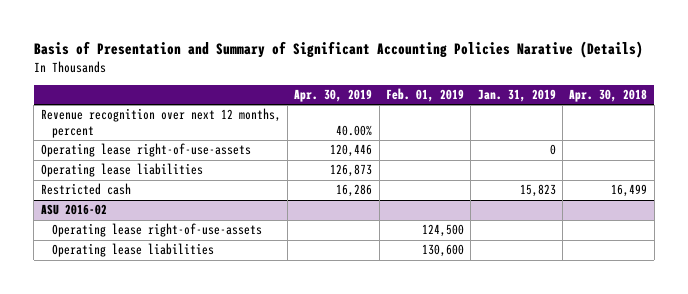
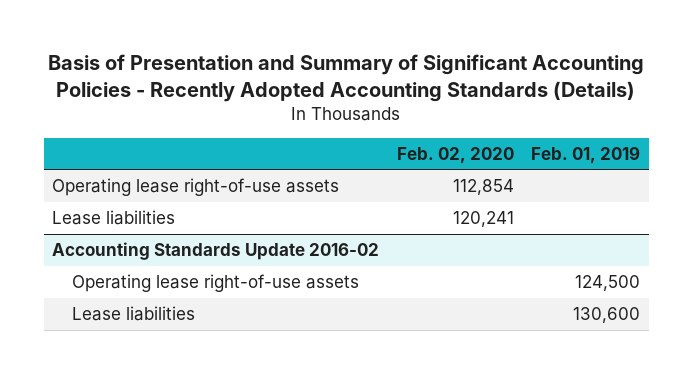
[33,41,643,59] Basis of Presentation and Summary of Significant Accounting Policies Narative (Details) -> [48,54,645,103] Basis of Presentation and Summary of Significant Accounting Policies - Recently Adopted Accounting Standards (Details)
[294,88,373,102] Apr. 30, 2019 -> none
[477,88,556,102] Jan. 31, 2019 -> none
[569,88,648,102] Apr. 30, 2018 -> none
none -> [396,146,514,164] Feb. 02, 2020
[40,108,281,138] Revenue recognition over next 12 months, percent -> none
[40,183,131,196] Restricted cash -> none
[40,143,251,158] Operating lease right-of-use-assets -> [52,178,340,197] Operating lease right-of-use assets
[40,163,203,178] Operating lease liabilities -> [52,210,176,226] Lease liabilities
[40,204,107,216] ASU 2016-02 -> [52,242,380,261] Accounting Standards Update 2016-02
[52,223,263,238] Operating lease right-of-use-assets -> [71,274,359,293] Operating lease right-of-use assets
[52,243,215,258] Operating lease liabilities -> [71,306,195,322] Lease liabilities

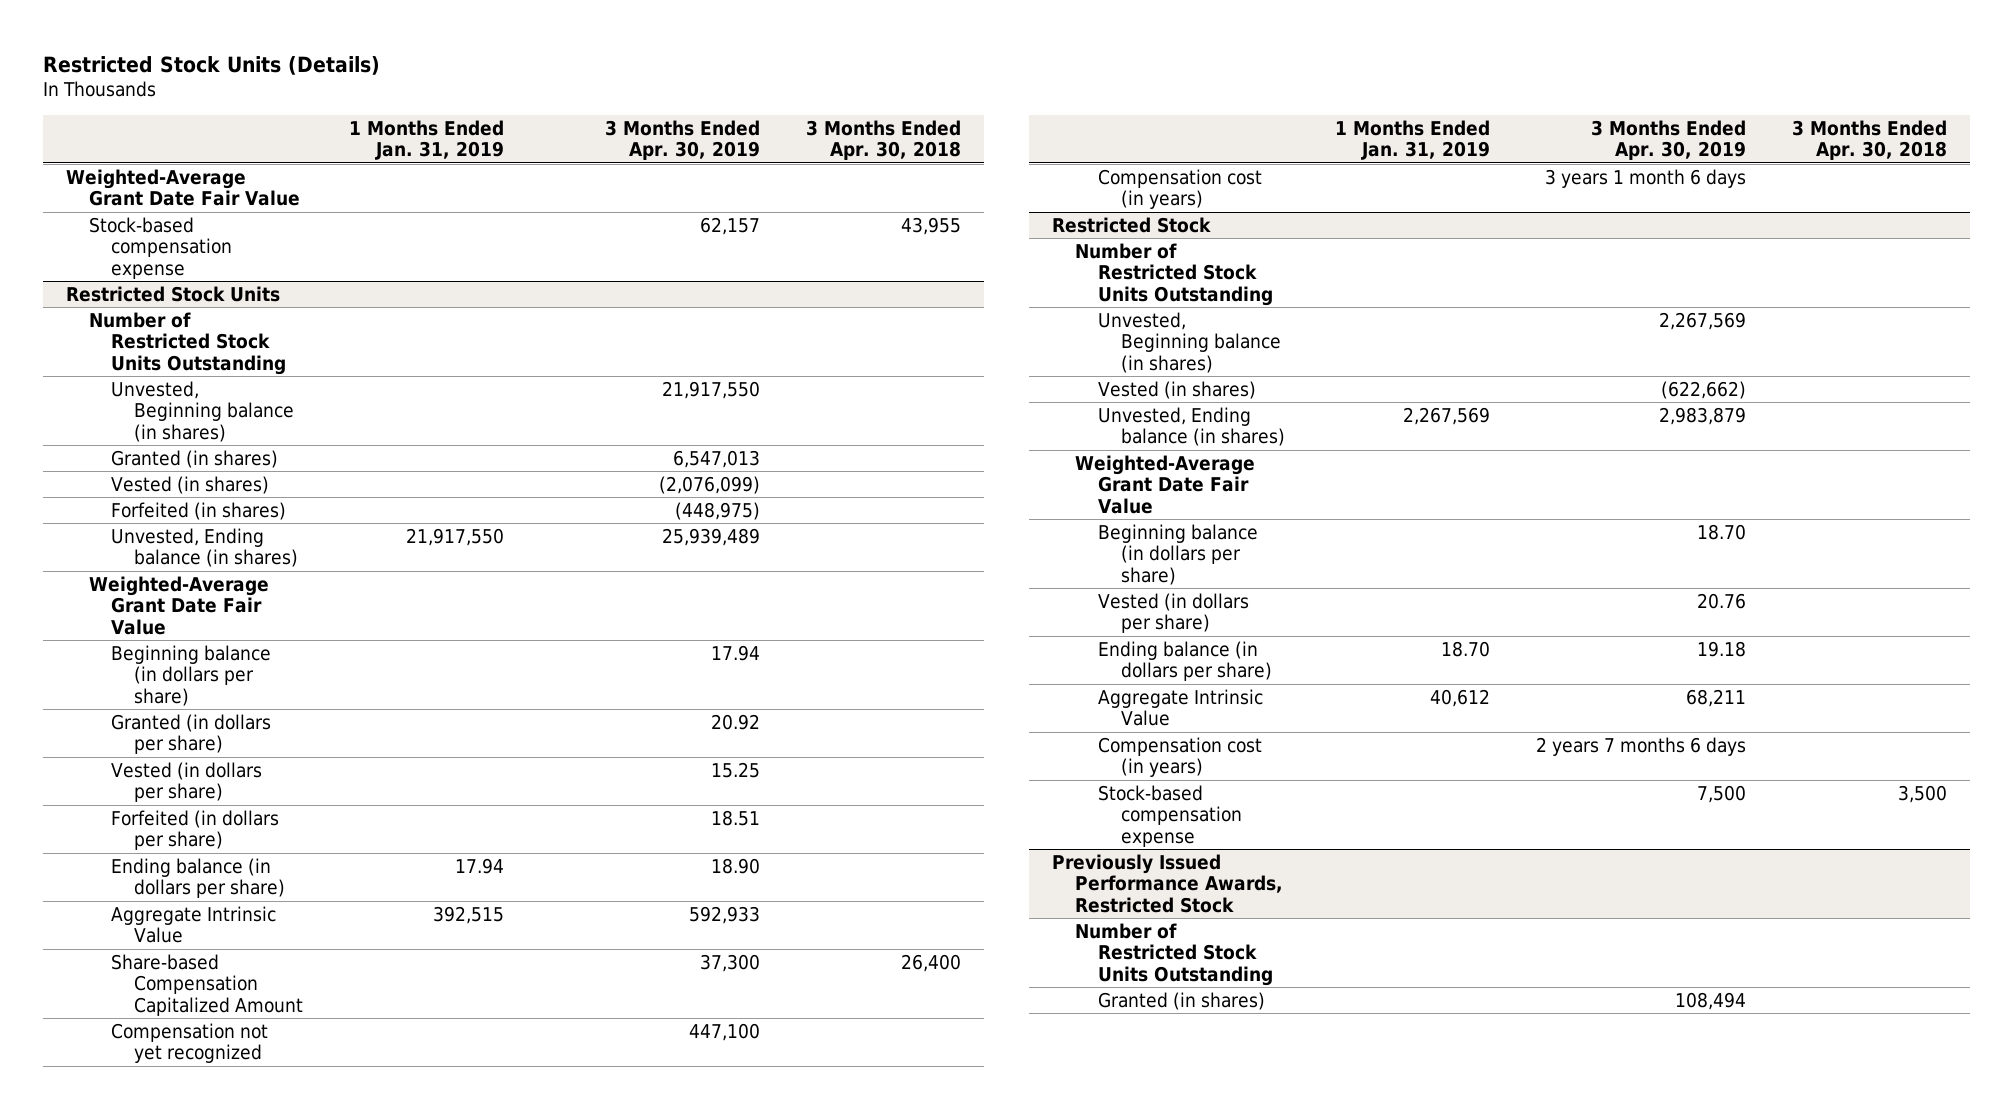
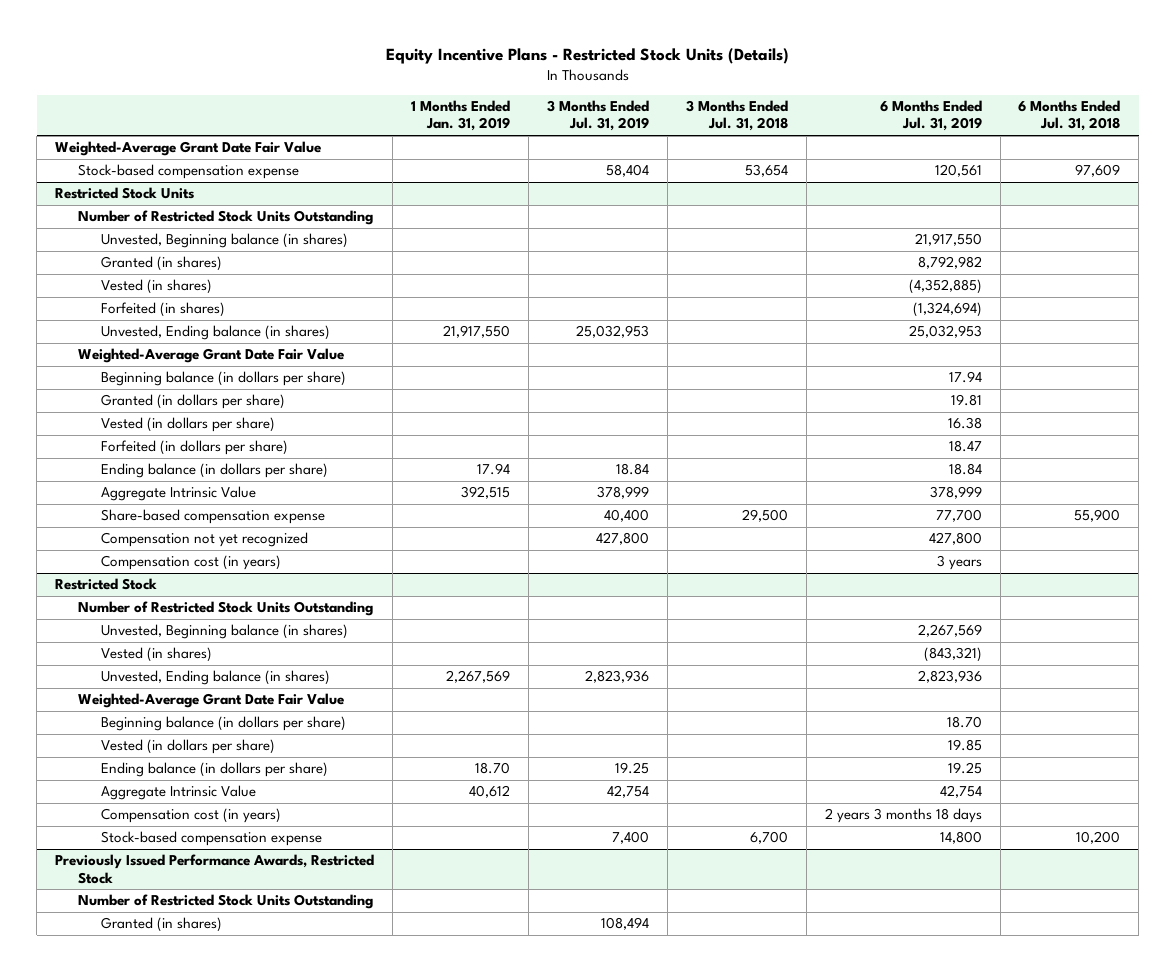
[42,55,380,75] Restricted Stock Units (Details) -> [385,47,789,64] Equity Incentive Plans - Restricted Stock Units (Details)
[604,119,760,161] 3 Months Ended Apr. 30, 2019 -> none
[805,119,961,161] 3 Months Ended Apr. 30, 2018 -> none
none -> [546,100,649,132] 3 Months Ended Jul. 31, 2019
none -> [685,100,788,132] 3 Months Ended Jul. 31, 2018
none -> [879,100,982,132] 6 Months Ended Jul. 31, 2019
none -> [1018,100,1121,132] 6 Months Ended Jul. 31, 2018
[111,953,304,1016] Share-based Compensation Capitalized Amount -> [100,509,325,525] Share-based compensation expense

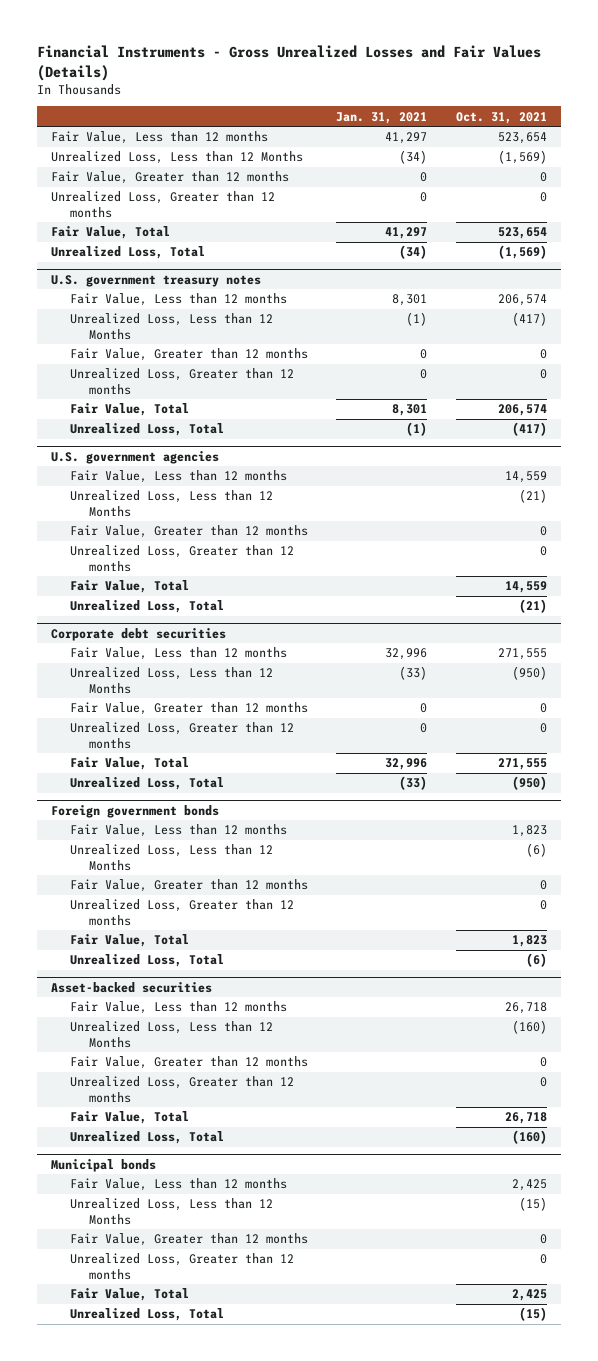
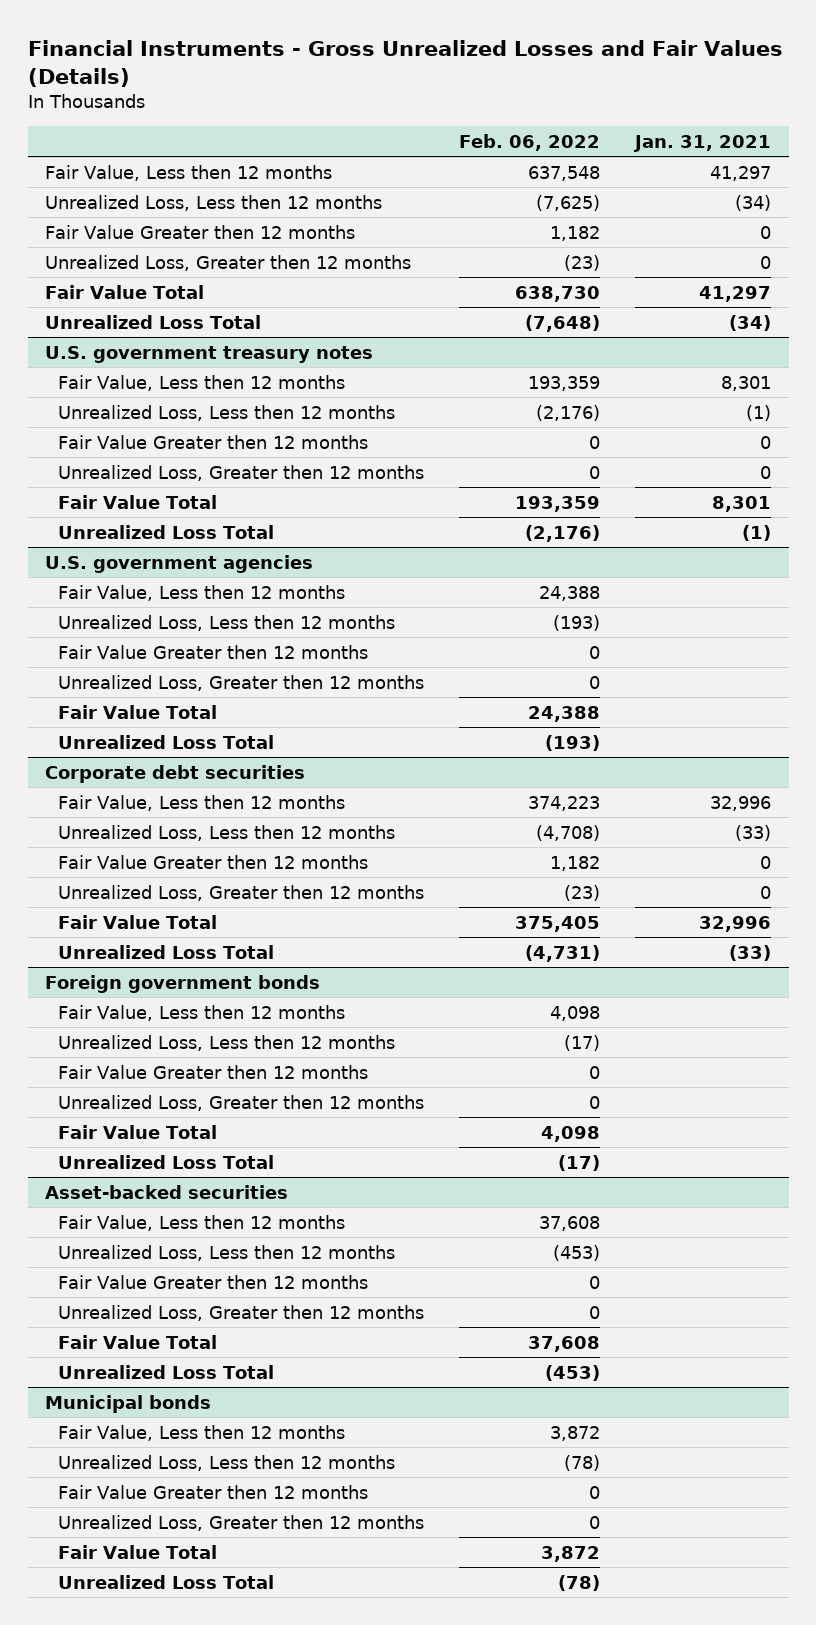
[455,111,547,124] Oct. 31, 2021 -> none
none -> [459,133,601,151] Feb. 06, 2022
[51,131,269,145] Fair Value, Less than 12 months -> [45,164,333,181] Fair Value, Less then 12 months
[51,151,304,165] Unrealized Loss, Less than 12 Months -> [45,194,383,211] Unrealized Loss, Less then 12 months
[51,171,290,185] Fair Value, Greater than 12 months -> [45,224,356,239] Fair Value Greater then 12 months
[51,191,276,219] Unrealized Loss, Greater than 12 months -> [45,254,412,271] Unrealized Loss, Greater then 12 months
[51,226,171,240] Fair Value, Total -> [45,284,205,299] Fair Value Total
[51,246,206,260] Unrealized Loss, Total -> [45,314,262,329] Unrealized Loss Total
[70,293,288,307] Fair Value, Less than 12 months -> [58,374,346,391] Fair Value, Less then 12 months
[70,313,274,341] Unrealized Loss, Less than 12 Months -> [58,404,396,421] Unrealized Loss, Less then 12 months
[70,348,309,362] Fair Value, Greater than 12 months -> [58,434,369,449] Fair Value Greater then 12 months
[70,368,295,396] Unrealized Loss, Greater than 12 months -> [58,464,425,481] Unrealized Loss, Greater then 12 months
[70,403,190,417] Fair Value, Total -> [58,494,218,509] Fair Value Total
[70,423,225,437] Unrealized Loss, Total -> [58,524,275,539] Unrealized Loss Total
[70,470,288,484] Fair Value, Less than 12 months -> [58,584,346,601] Fair Value, Less then 12 months
[70,490,274,518] Unrealized Loss, Less than 12 Months -> [58,614,396,631] Unrealized Loss, Less then 12 months
[70,525,309,539] Fair Value, Greater than 12 months -> [58,644,369,659] Fair Value Greater then 12 months
[70,545,295,573] Unrealized Loss, Greater than 12 months -> [58,674,425,691] Unrealized Loss, Greater then 12 months
[70,580,190,594] Fair Value, Total -> [58,704,218,719] Fair Value Total
[70,600,225,614] Unrealized Loss, Total -> [58,734,275,749] Unrealized Loss Total
[70,647,288,661] Fair Value, Less than 12 months -> [58,794,346,811] Fair Value, Less then 12 months
[70,667,274,695] Unrealized Loss, Less than 12 Months -> [58,824,396,841] Unrealized Loss, Less then 12 months
[70,702,309,716] Fair Value, Greater than 12 months -> [58,854,369,869] Fair Value Greater then 12 months
[70,722,295,750] Unrealized Loss, Greater than 12 months -> [58,884,425,901] Unrealized Loss, Greater then 12 months
[70,757,190,771] Fair Value, Total -> [58,914,218,929] Fair Value Total
[70,777,225,791] Unrealized Loss, Total -> [58,944,275,959] Unrealized Loss Total
[70,824,288,838] Fair Value, Less than 12 months -> [58,1004,346,1021] Fair Value, Less then 12 months
[70,844,274,872] Unrealized Loss, Less than 12 Months -> [58,1034,396,1051] Unrealized Loss, Less then 12 months
[70,879,309,893] Fair Value, Greater than 12 months -> [58,1064,369,1079] Fair Value Greater then 12 months
[70,899,295,927] Unrealized Loss, Greater than 12 months -> [58,1094,425,1111] Unrealized Loss, Greater then 12 months
[70,934,190,948] Fair Value, Total -> [58,1124,218,1139] Fair Value Total
[70,954,225,968] Unrealized Loss, Total -> [58,1154,275,1169] Unrealized Loss Total
[70,1001,288,1015] Fair Value, Less than 12 months -> [58,1214,346,1231] Fair Value, Less then 12 months
[70,1021,274,1049] Unrealized Loss, Less than 12 Months -> [58,1244,396,1261] Unrealized Loss, Less then 12 months
[70,1056,309,1070] Fair Value, Greater than 12 months -> [58,1274,369,1289] Fair Value Greater then 12 months
[70,1076,295,1104] Unrealized Loss, Greater than 12 months -> [58,1304,425,1321] Unrealized Loss, Greater then 12 months
[70,1111,190,1125] Fair Value, Total -> [58,1334,218,1349] Fair Value Total
[70,1131,225,1145] Unrealized Loss, Total -> [58,1364,275,1379] Unrealized Loss Total
[70,1178,288,1192] Fair Value, Less than 12 months -> [58,1424,346,1441] Fair Value, Less then 12 months
[70,1198,274,1226] Unrealized Loss, Less than 12 Months -> [58,1454,396,1471] Unrealized Loss, Less then 12 months
[70,1233,309,1247] Fair Value, Greater than 12 months -> [58,1484,369,1499] Fair Value Greater then 12 months
[70,1253,295,1281] Unrealized Loss, Greater than 12 months -> [58,1514,425,1531] Unrealized Loss, Greater then 12 months
[70,1288,190,1302] Fair Value, Total -> [58,1544,218,1559] Fair Value Total
[70,1308,225,1322] Unrealized Loss, Total -> [58,1574,275,1589] Unrealized Loss Total

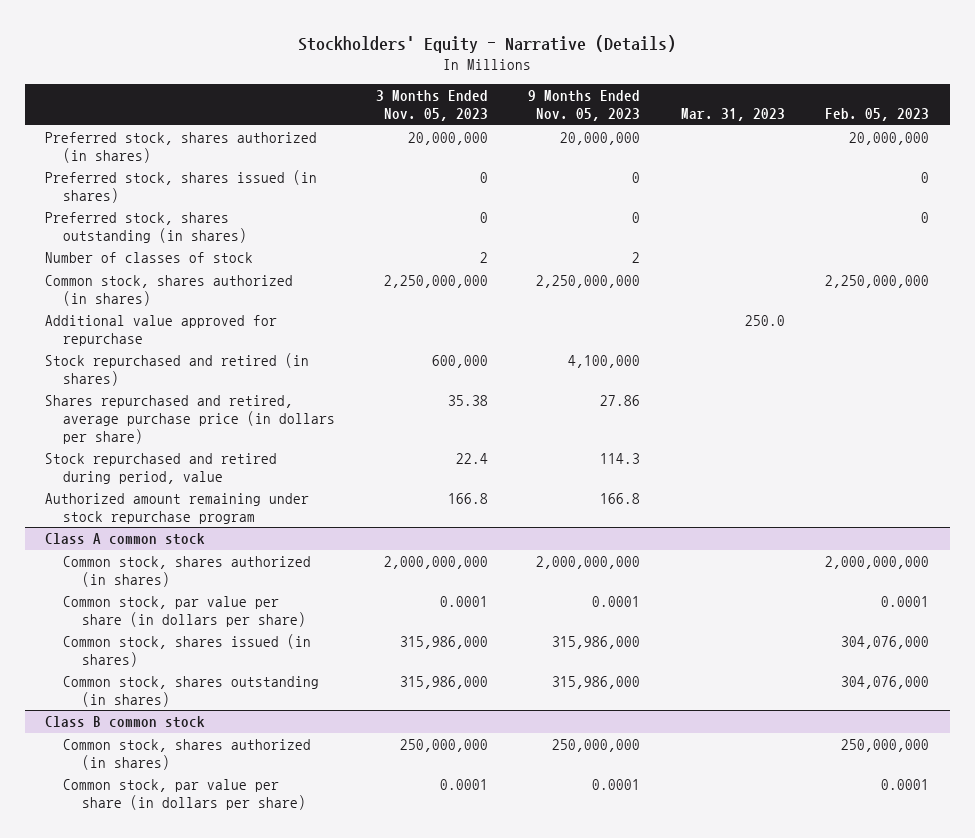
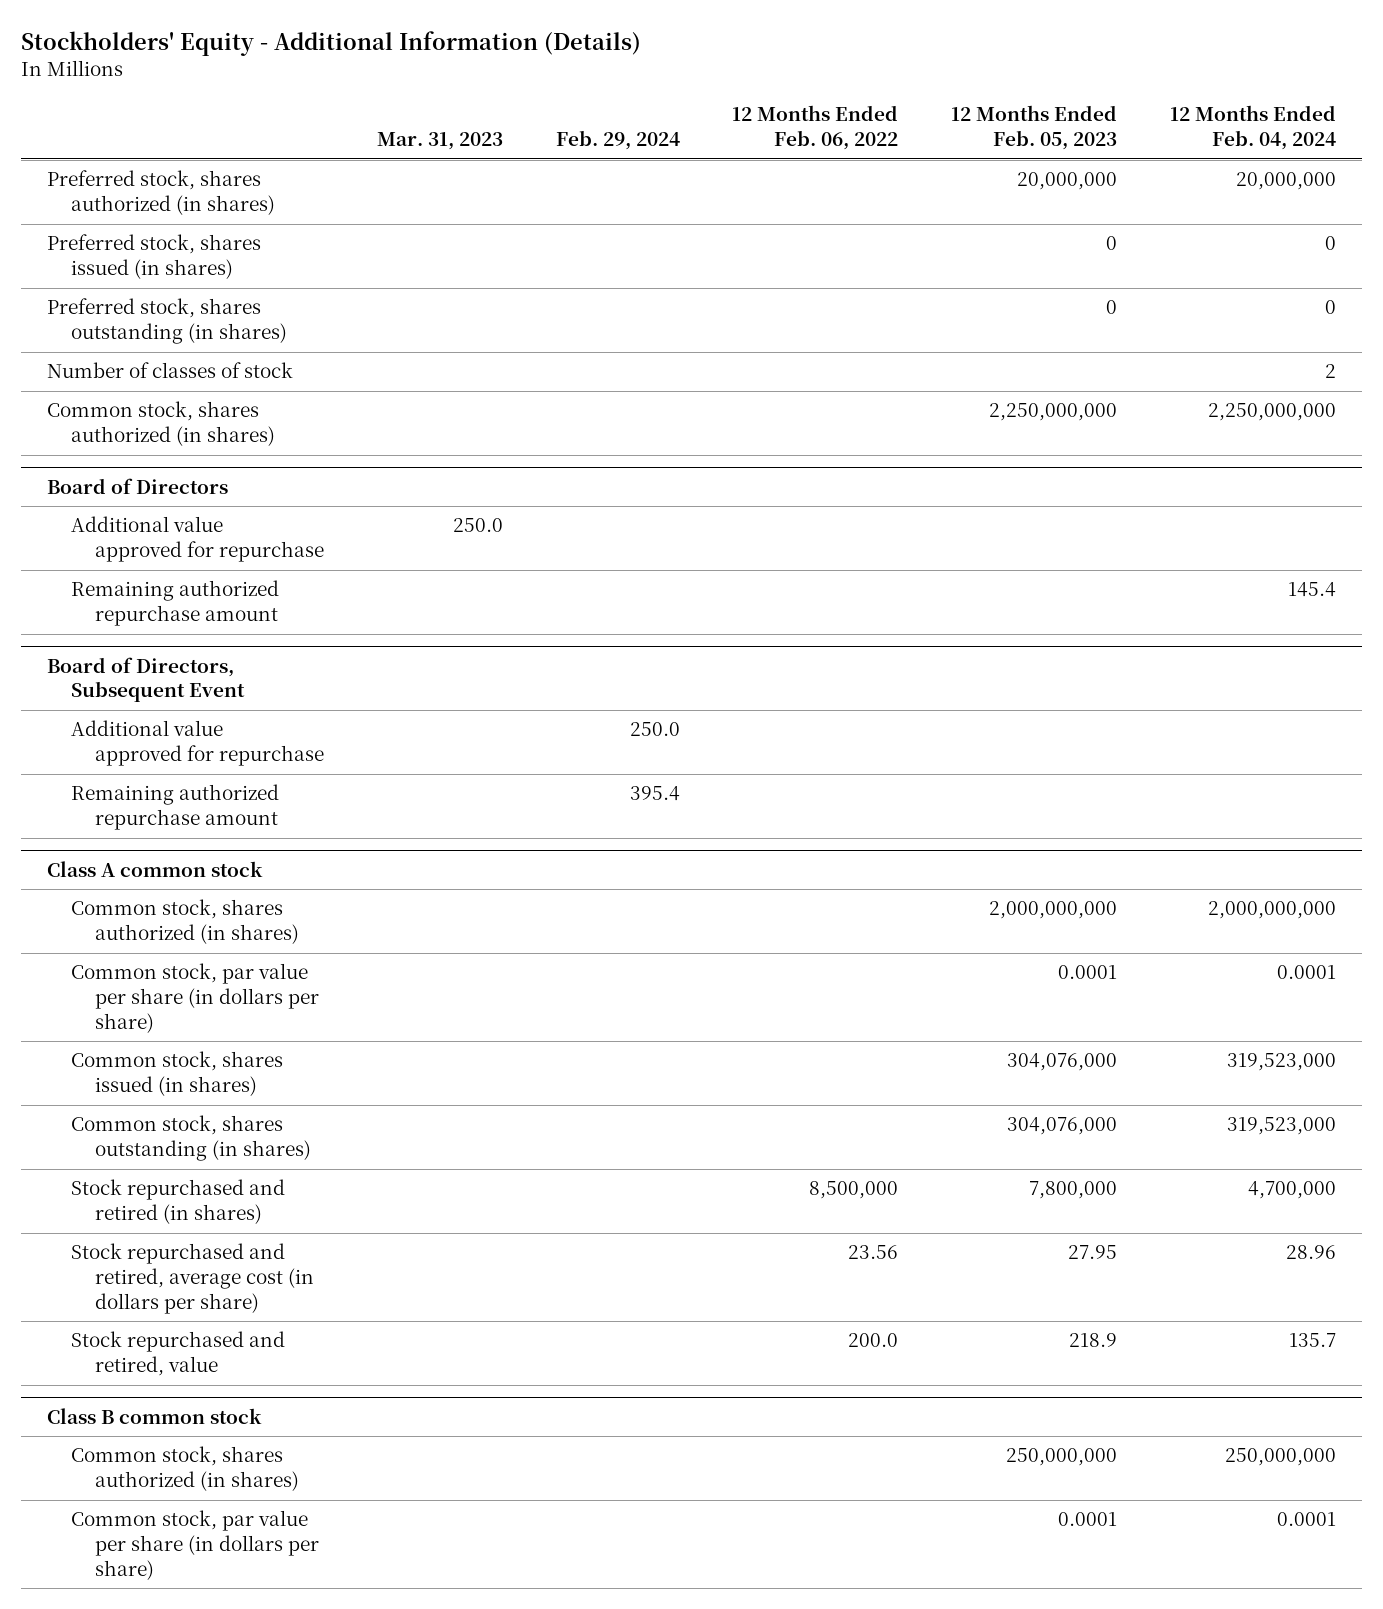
[298,34,677,53] Stockholders' Equity - Narrative (Details) -> [20,31,641,57] Stockholders' Equity - Additional Information (Details)
[375,90,488,122] 3 Months Ended Nov. 05, 2023 -> none
[528,90,641,122] 9 Months Ended Nov. 05, 2023 -> none
[825,108,930,122] Feb. 05, 2023 -> none
none -> [555,130,680,151] Feb. 29, 2024
none -> [732,105,899,151] 12 Months Ended Feb. 06, 2022
none -> [950,105,1117,151] 12 Months Ended Feb. 05, 2023
none -> [1169,105,1336,151] 12 Months Ended Feb. 04, 2024
[45,315,278,346] Additional value approved for repurchase -> none
[45,353,310,386] Stock repurchased and retired (in shares) -> none
[45,395,336,444] Shares repurchased and retired, average purchase price (in dollars per share) -> none
[45,453,278,484] Stock repurchased and retired during period, value -> none
[45,493,310,524] Authorized amount remaining under stock repurchase program -> none
none -> [47,477,229,494] Board of Directors
none -> [71,516,325,563] Additional value approved for repurchase
none -> [71,580,280,627] Remaining authorized repurchase amount
none -> [47,656,246,703] Board of Directors, Subsequent Event
none -> [71,720,325,767] Additional value approved for repurchase
none -> [71,784,280,831] Remaining authorized repurchase amount
none -> [71,1179,286,1225] Stock repurchased and retired (in shares)
none -> [71,1243,315,1314] Stock repurchased and retired, average cost (in dollars per share)
none -> [71,1331,286,1377] Stock repurchased and retired, value

